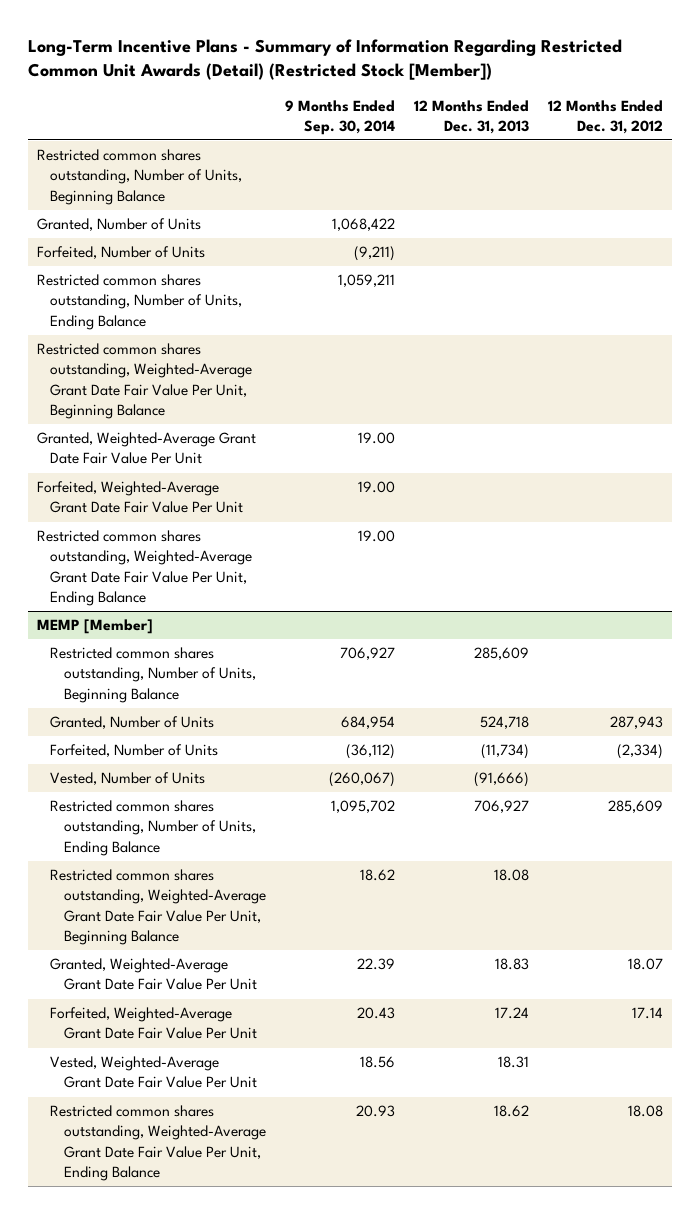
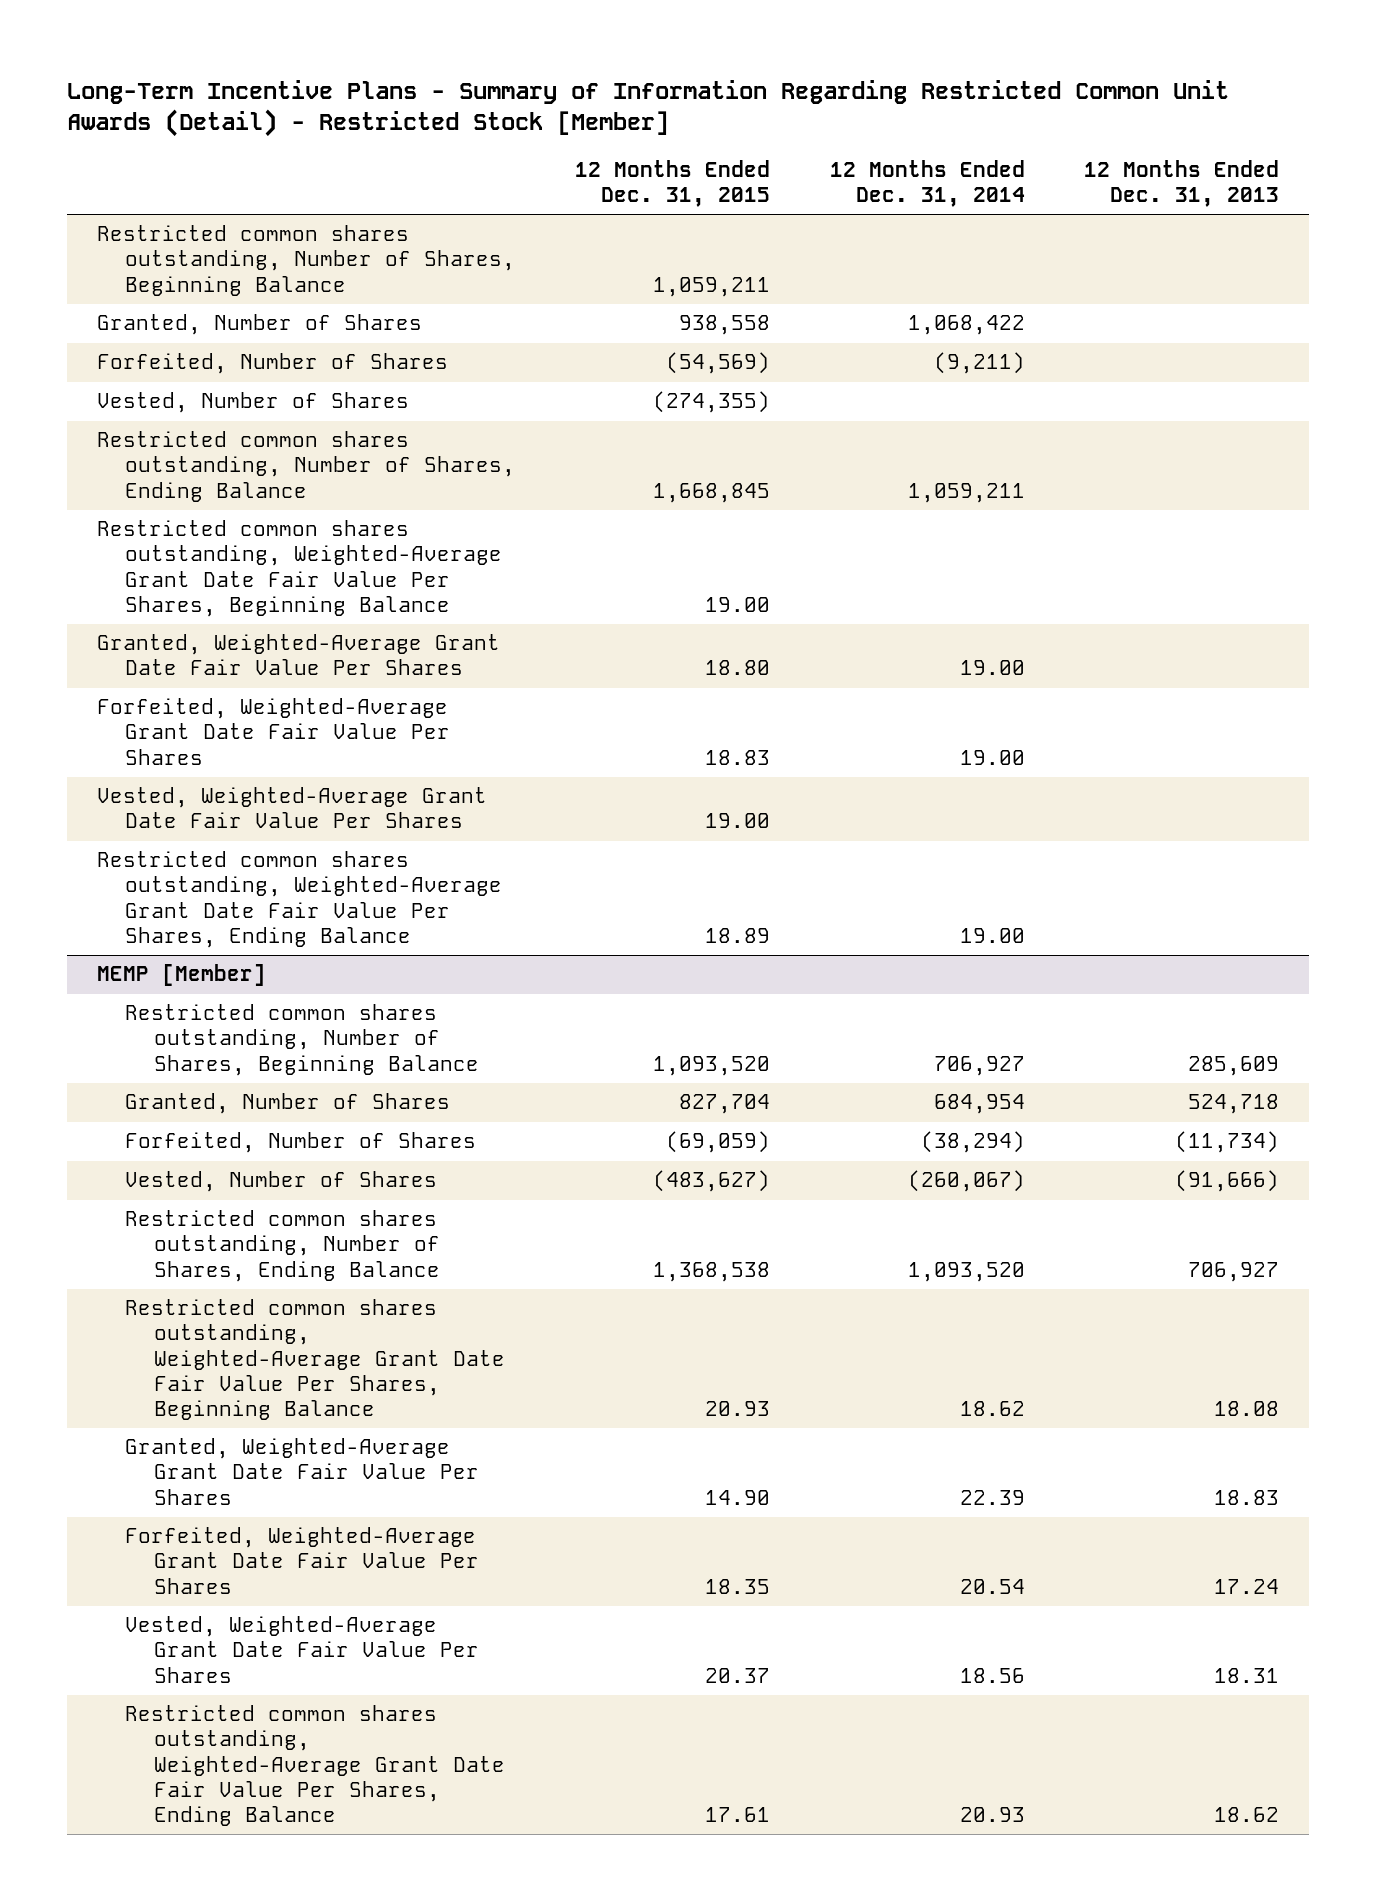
[27,38,622,80] Long-Term Incentive Plans - Summary of Information Regarding Restricted Common Unit Awards (Detail) (Restricted Stock [Member]) -> [67,79,1230,138] Long-Term Incentive Plans - Summary of Information Regarding Restricted Common Unit Awards (Detail) - Restricted Stock [Member]
[284,99,395,135] 9 Months Ended Sep. 30, 2014 -> none
[547,99,663,134] 12 Months Ended Dec. 31, 2012 -> none
none -> [575,160,771,208] 12 Months Ended Dec. 31, 2015
none -> [829,160,1025,208] 12 Months Ended Dec. 31, 2014
[37,149,243,205] Restricted common shares outstanding, Number of Units, Beginning Balance -> [97,225,516,296] Restricted common shares outstanding, Number of Shares, Beginning Balance
[37,218,202,232] Granted, Number of Units -> [97,314,423,336] Granted, Number of Shares
[37,246,206,260] Forfeited, Number of Units -> [97,353,449,375] Forfeited, Number of Shares
none -> [97,392,410,414] Vested, Number of Shares
[37,274,243,330] Restricted common shares outstanding, Number of Units, Ending Balance -> [97,431,516,502] Restricted common shares outstanding, Number of Shares, Ending Balance
[37,343,253,419] Restricted common shares outstanding, Weighted-Average Grant Date Fair Value Per Unit, Beginning Balance -> [97,520,503,617] Restricted common shares outstanding, Weighted-Average Grant Date Fair Value Per Shares, Beginning Balance
[37,432,257,465] Granted, Weighted-Average Grant Date Fair Value Per Unit -> [97,634,501,676] Granted, Weighted-Average Grant Date Fair Value Per Shares
[37,481,244,514] Forfeited, Weighted-Average Grant Date Fair Value Per Unit -> [97,698,451,765] Forfeited, Weighted-Average Grant Date Fair Value Per Shares
none -> [97,787,488,829] Vested, Weighted-Average Grant Date Fair Value Per Shares
[37,530,253,606] Restricted common shares outstanding, Weighted-Average Grant Date Fair Value Per Unit, Ending Balance -> [97,851,503,948] Restricted common shares outstanding, Weighted-Average Grant Date Fair Value Per Shares, Ending Balance
[50,647,256,703] Restricted common shares outstanding, Number of Units, Beginning Balance -> [125,1004,479,1076] Restricted common shares outstanding, Number of Shares, Beginning Balance
[50,716,215,730] Granted, Number of Units -> [125,1093,451,1115] Granted, Number of Shares
[50,744,219,758] Forfeited, Number of Units -> [125,1132,477,1154] Forfeited, Number of Shares
[50,772,206,786] Vested, Number of Units -> [125,1171,438,1193] Vested, Number of Shares
[50,800,256,856] Restricted common shares outstanding, Number of Units, Ending Balance -> [125,1210,440,1282] Restricted common shares outstanding, Number of Shares, Ending Balance
[50,869,266,945] Restricted common shares outstanding, Weighted-Average Grant Date Fair Value Per Unit, Beginning Balance -> [125,1299,505,1420] Restricted common shares outstanding, Weighted-Average Grant Date Fair Value Per Shares, Beginning Balance
[50,958,257,991] Granted, Weighted-Average Grant Date Fair Value Per Unit -> [125,1438,479,1505] Granted, Weighted-Average Grant Date Fair Value Per Shares
[50,1007,257,1040] Forfeited, Weighted-Average Grant Date Fair Value Per Unit -> [125,1527,479,1594] Forfeited, Weighted-Average Grant Date Fair Value Per Shares
[50,1056,257,1089] Vested, Weighted-Average Grant Date Fair Value Per Unit -> [125,1616,479,1683] Vested, Weighted-Average Grant Date Fair Value Per Shares
[50,1105,266,1181] Restricted common shares outstanding, Weighted-Average Grant Date Fair Value Per Unit, Ending Balance -> [125,1705,505,1826] Restricted common shares outstanding, Weighted-Average Grant Date Fair Value Per Shares, Ending Balance

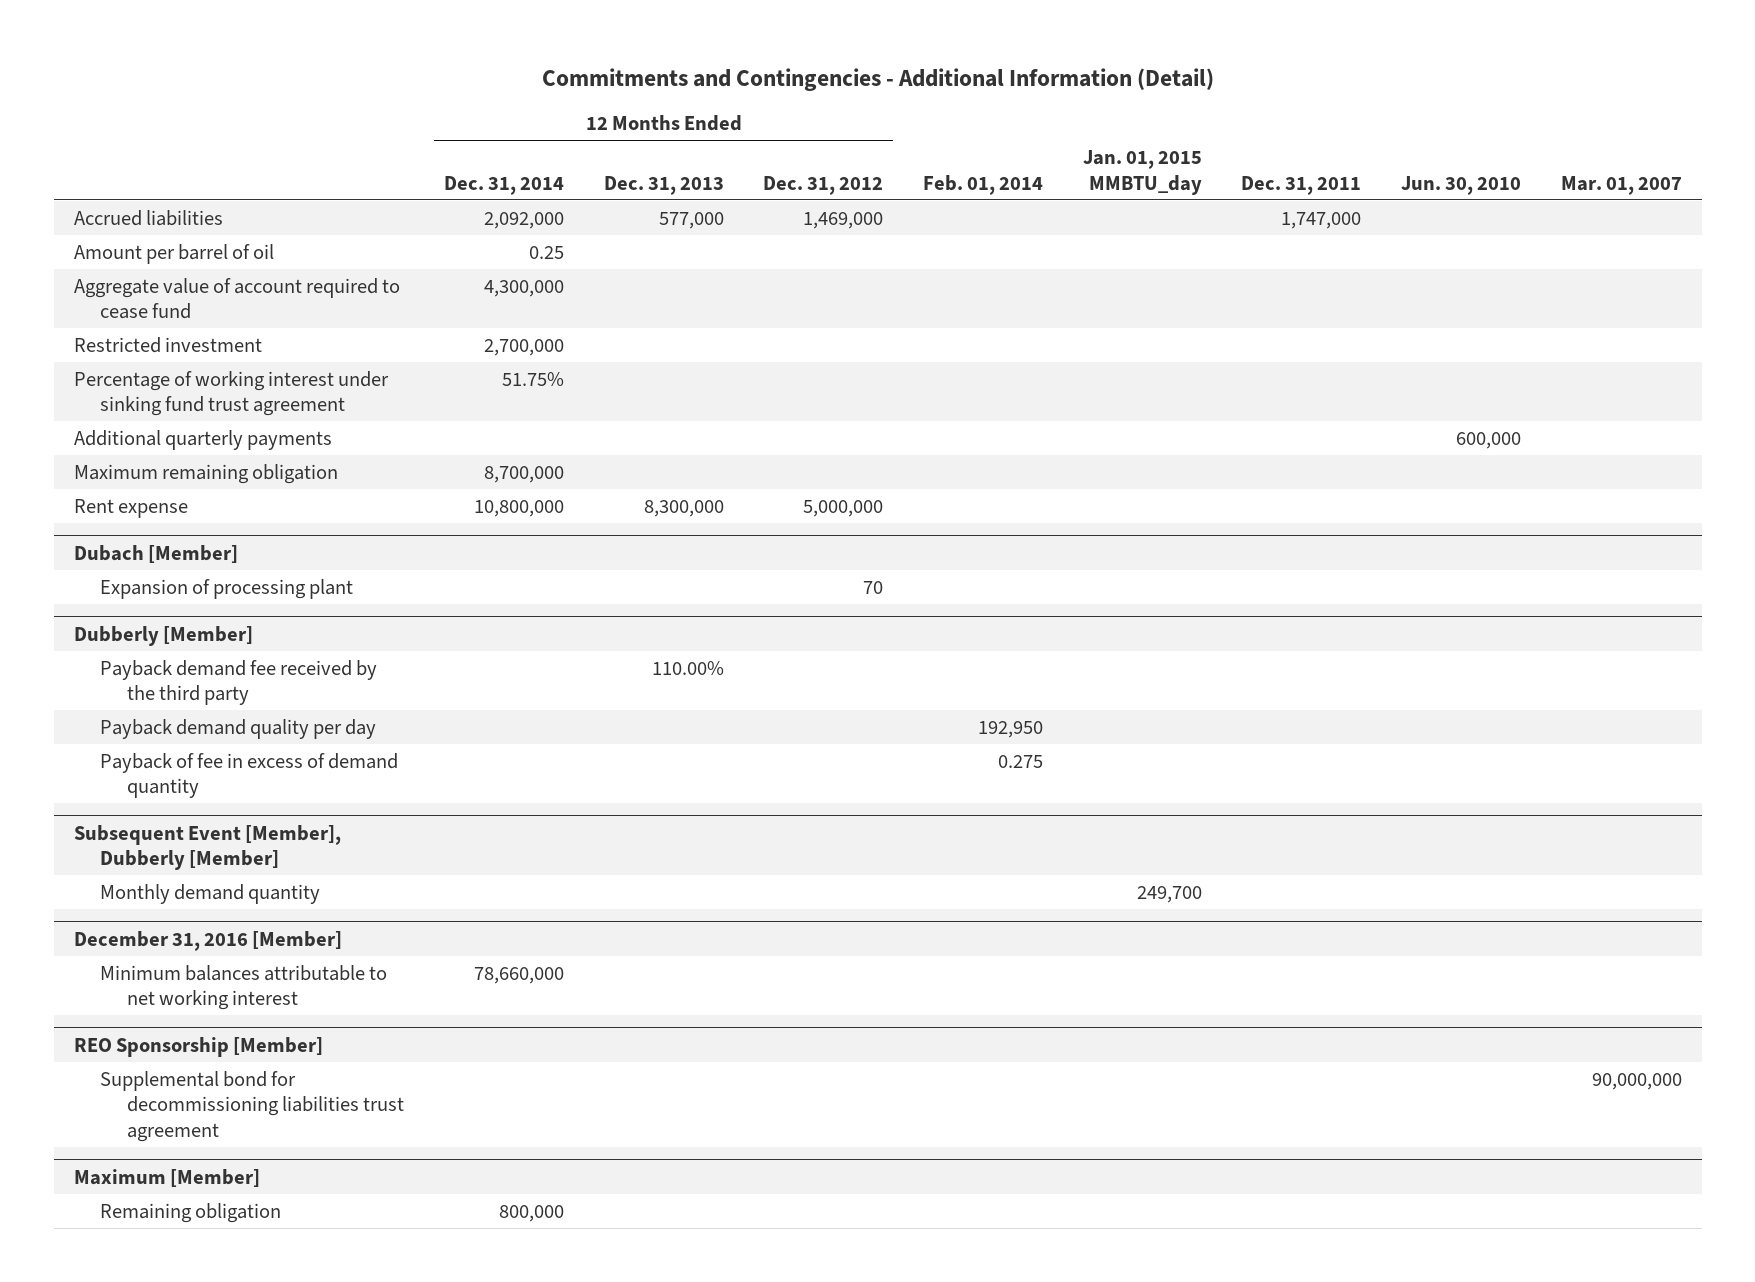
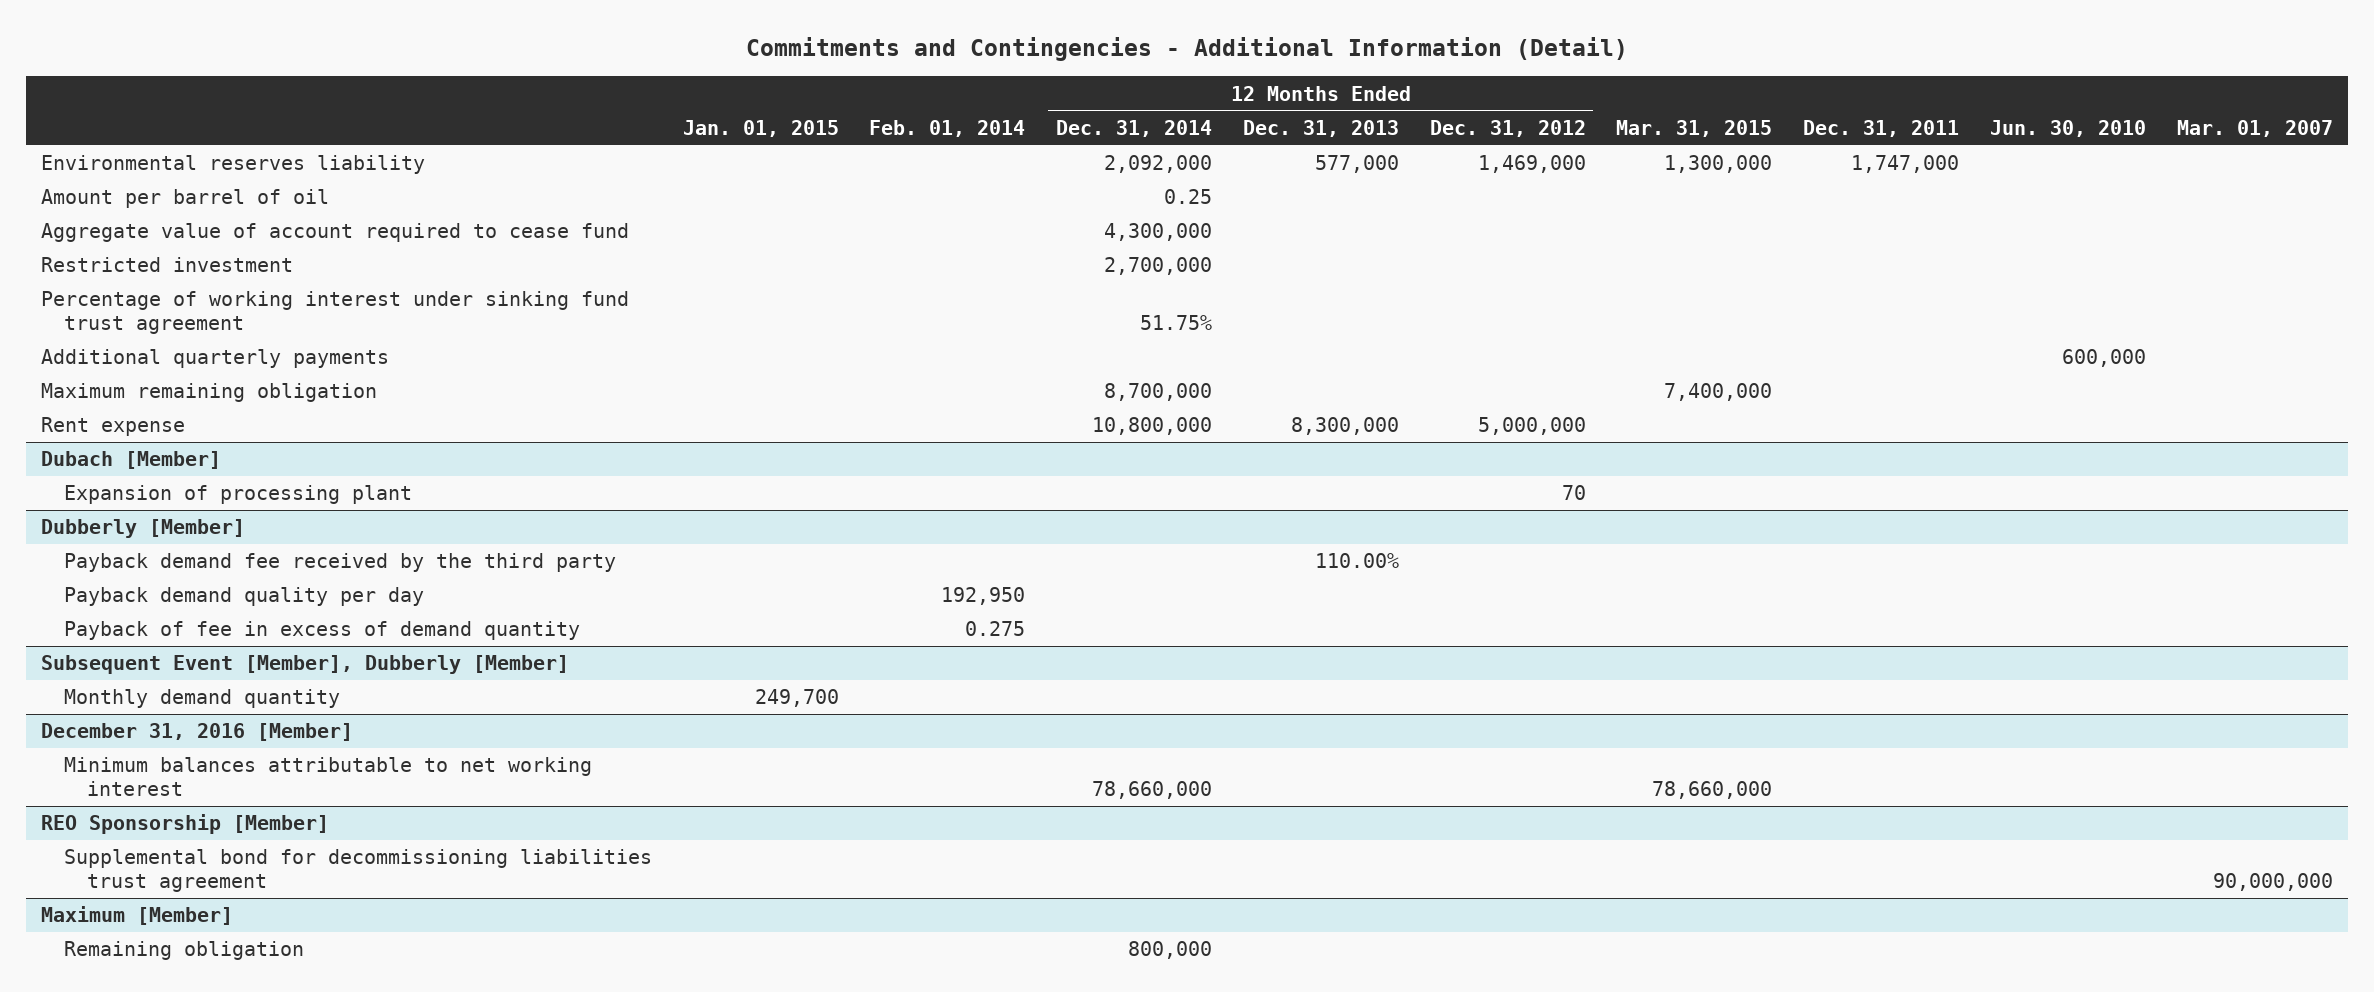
[1082,150,1202,195] Jan. 01, 2015 MMBTU_day -> none
none -> [682,119,839,137] Jan. 01, 2015
none -> [1616,119,1773,137] Mar. 31, 2015
[73,209,223,226] Accrued liabilities -> [41,155,426,175] Environmental reserves liability

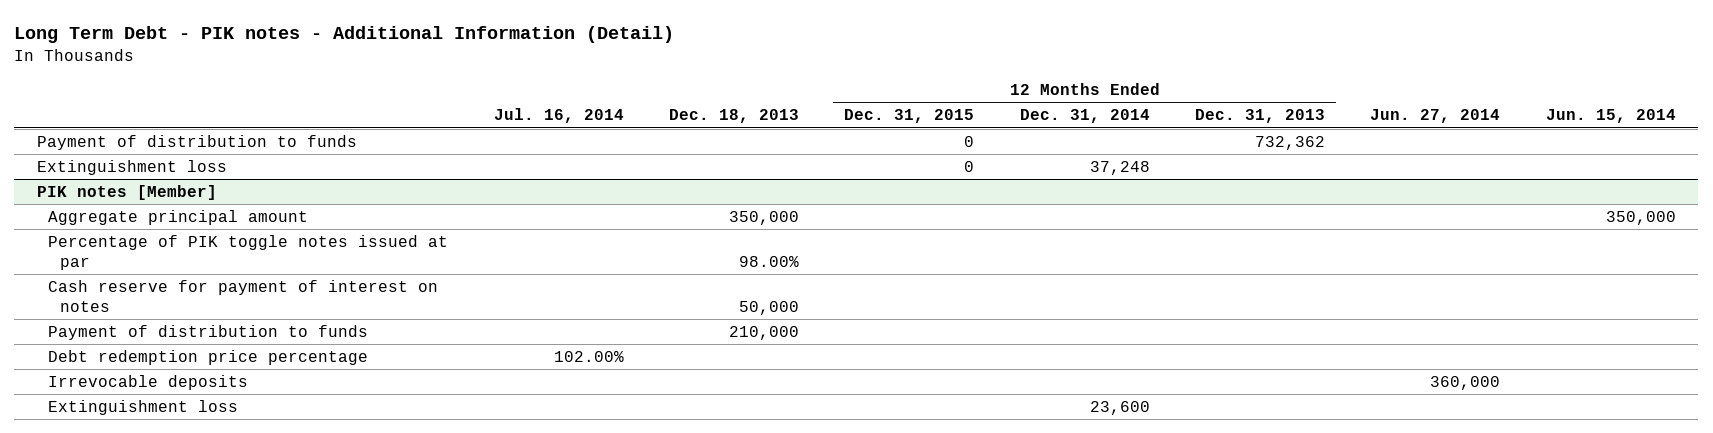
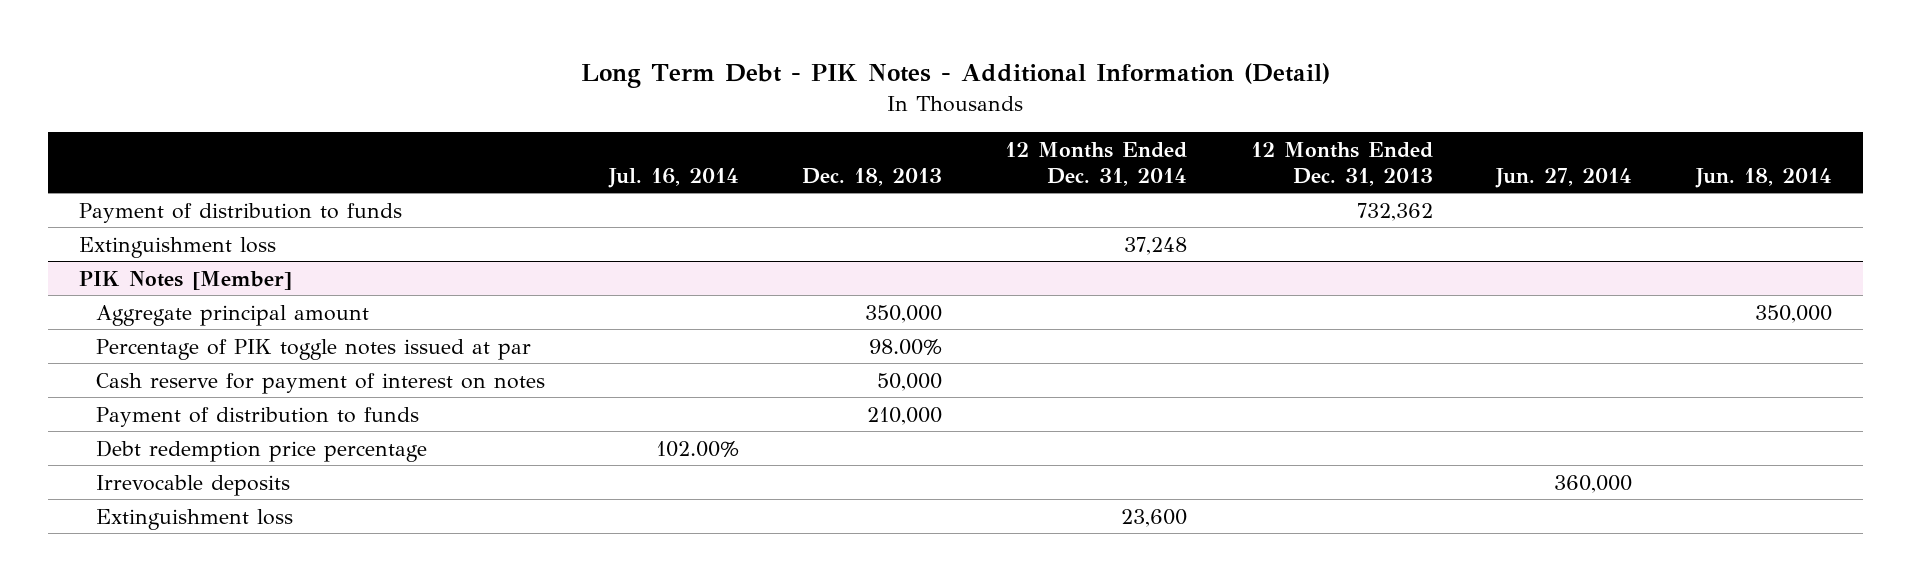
[14,26,675,44] Long Term Debt - PIK notes - Additional Information (Detail) -> [581,63,1331,89] Long Term Debt - PIK Notes - Additional Information (Detail)
[844,109,975,124] Dec. 31, 2015 -> none
[1545,109,1676,124] Jun. 15, 2014 -> none
none -> [1694,167,1832,188] Jun. 18, 2014
[36,185,217,201] PIK notes [Member] -> [79,270,293,290] PIK Notes [Member]

